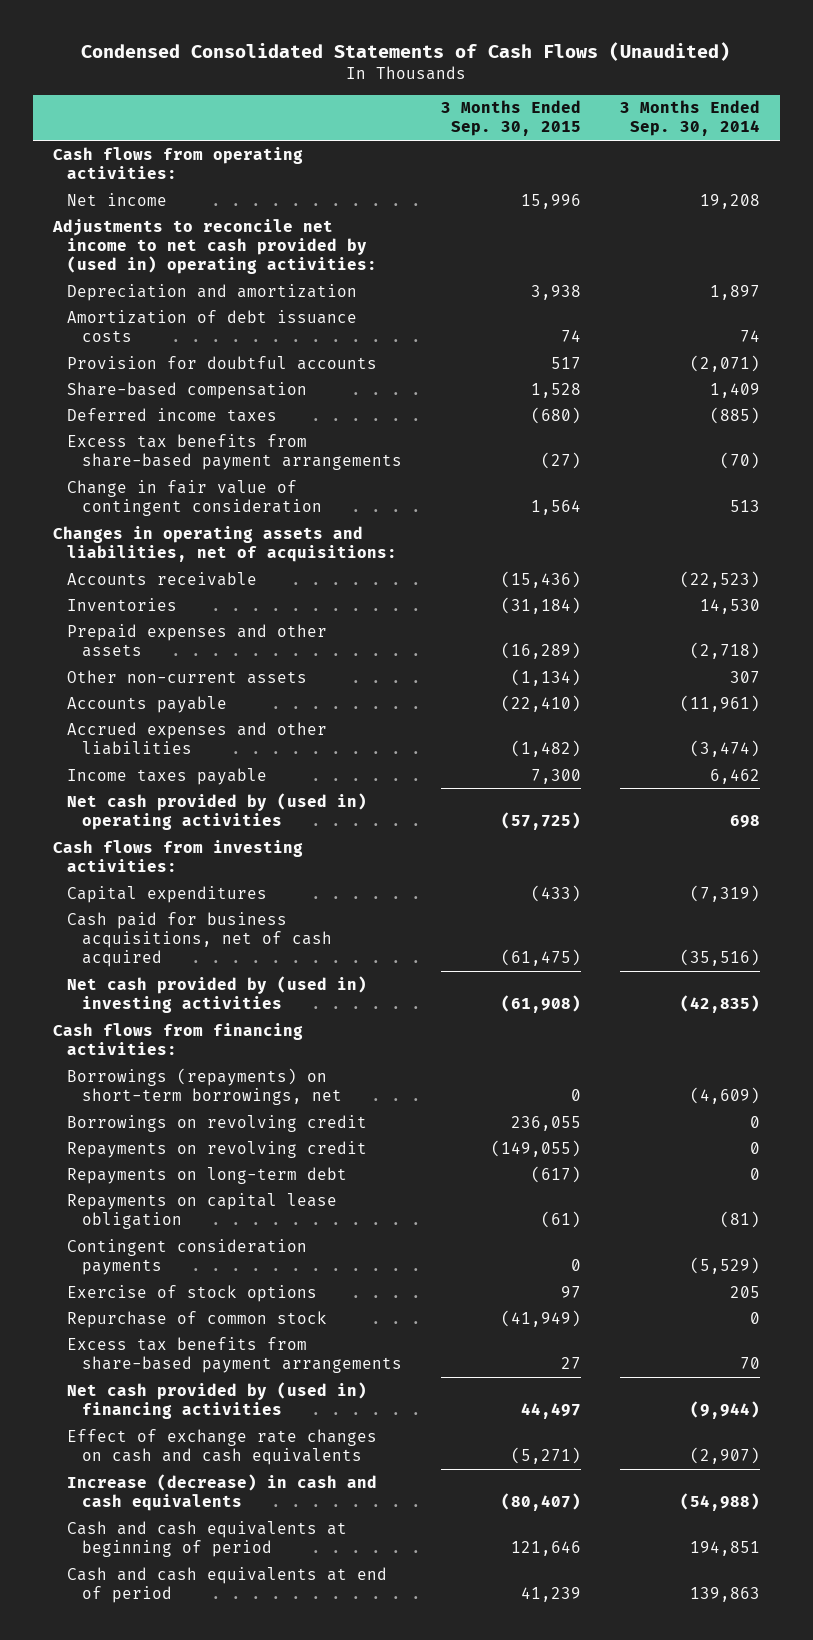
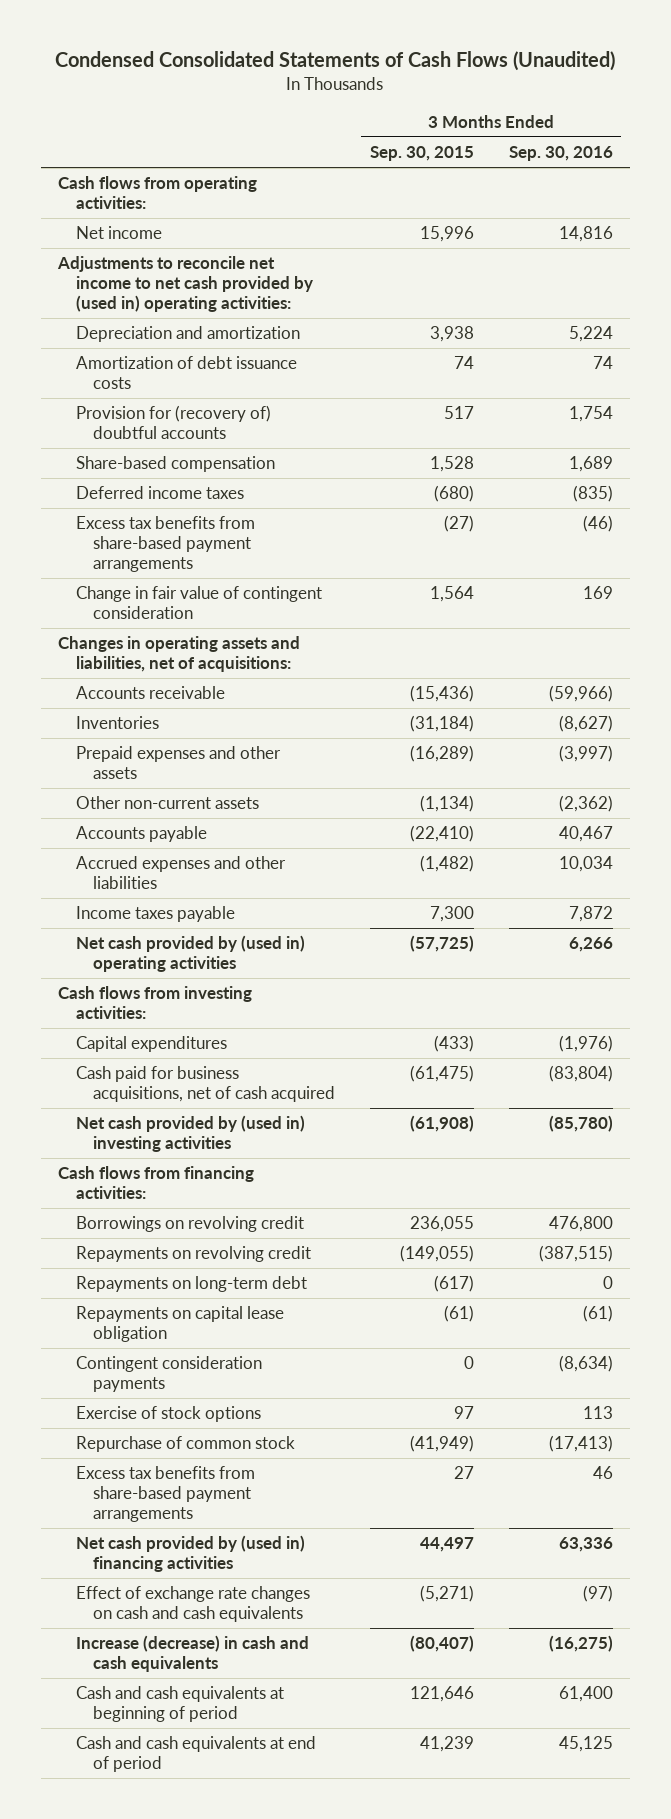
[619,100,760,137] 3 Months Ended Sep. 30, 2014 -> none
none -> [508,146,613,162] Sep. 30, 2016
[67,355,378,370] Provision for doubtful accounts -> [75,405,271,439] Provision for (recovery of) doubtful accounts
[67,1067,342,1105] Borrowings (repayments) on short-term borrowings, net -> none

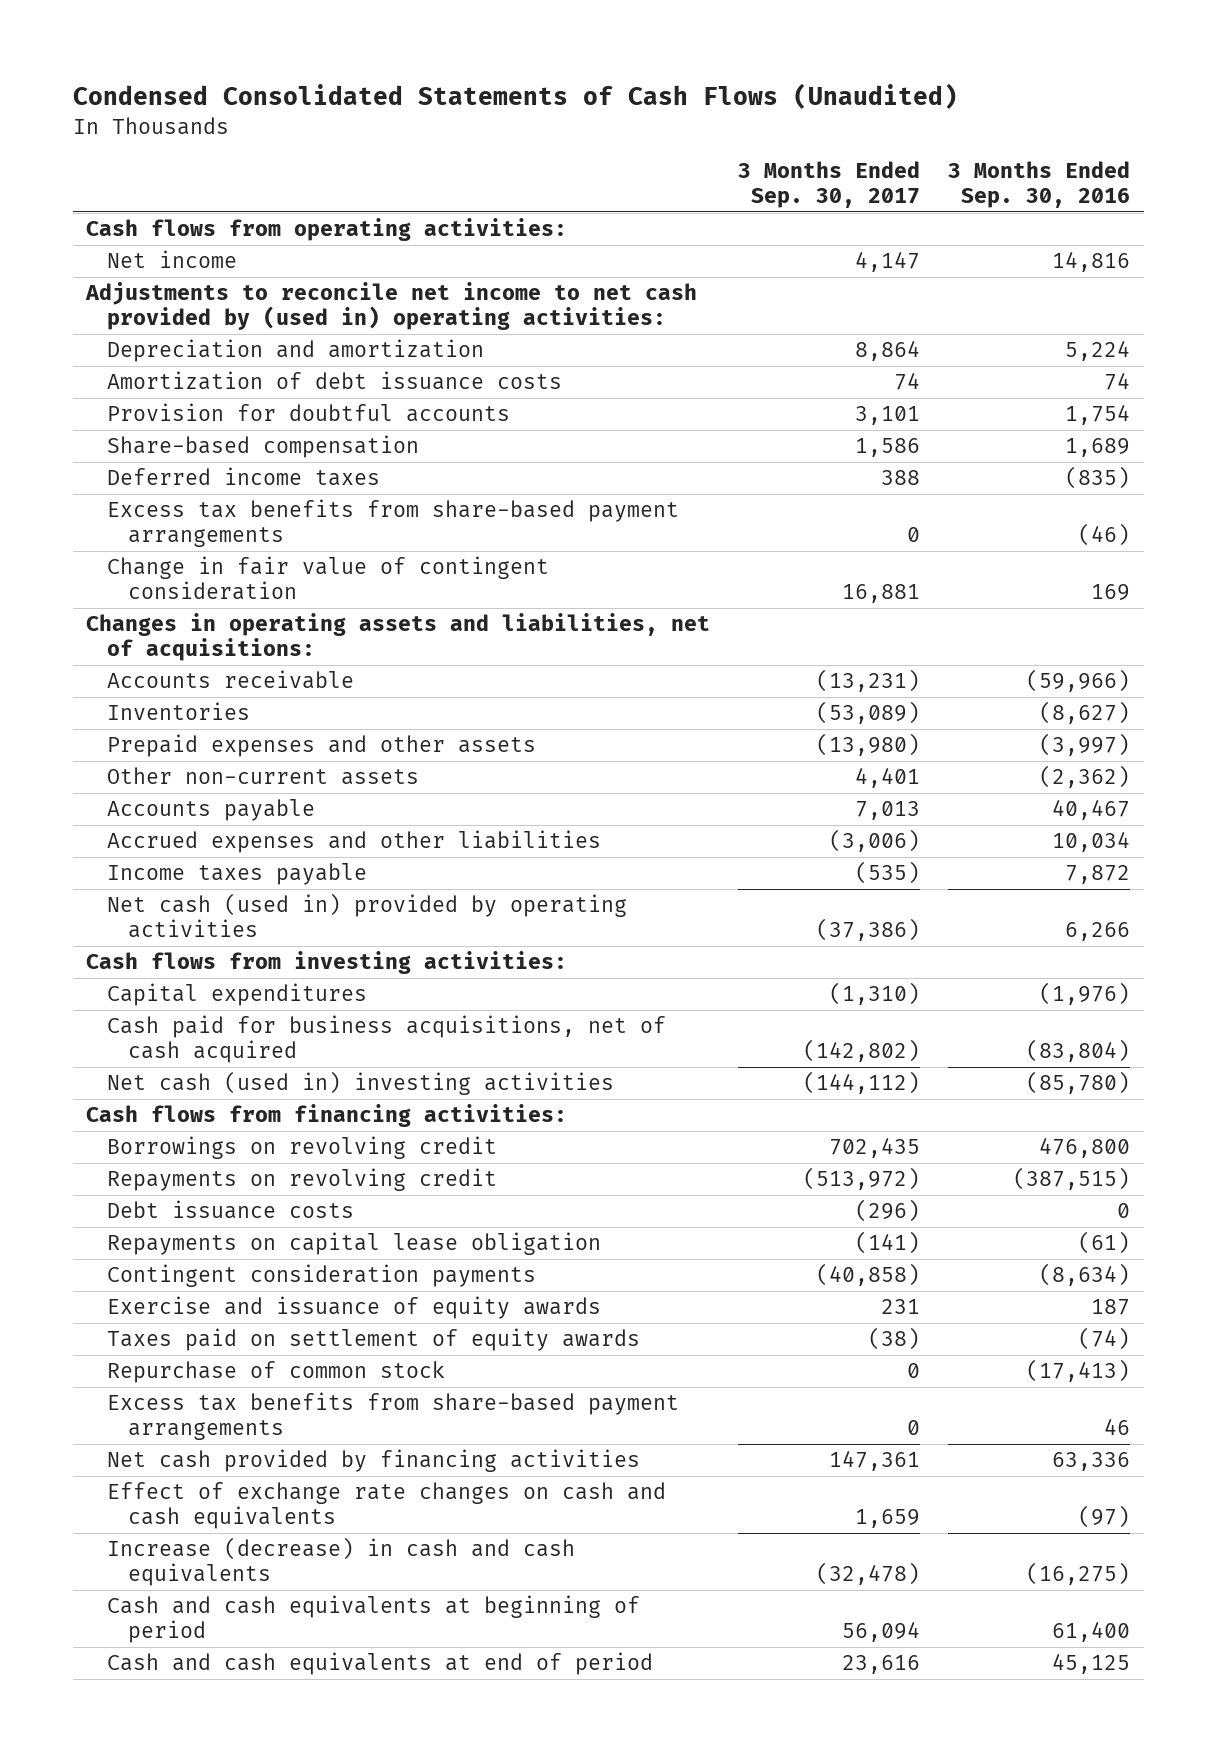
[369,146,474,162] Sep. 30, 2015 -> none
none -> [738,161,921,209] 3 Months Ended Sep. 30, 2017
[75,405,271,439] Provision for (recovery of) doubtful accounts -> [107,403,511,423] Provision for doubtful accounts
[75,935,305,972] Net cash provided by (used in) operating activities -> [107,893,628,939] Net cash (used in) provided by operating activities
[75,1115,305,1152] Net cash provided by (used in) investing activities -> [107,1071,615,1096] Net cash (used in) investing activities
[75,1276,307,1293] Repayments on long-term debt -> none
none -> [107,1200,355,1220] Debt issuance costs
[75,1406,261,1423] Exercise of stock options -> none
none -> [107,1296,602,1320] Exercise and issuance of equity awards
none -> [107,1328,641,1352] Taxes paid on settlement of equity awards
[75,1535,305,1572] Net cash provided by (used in) financing activities -> [107,1449,641,1473] Net cash provided by financing activities

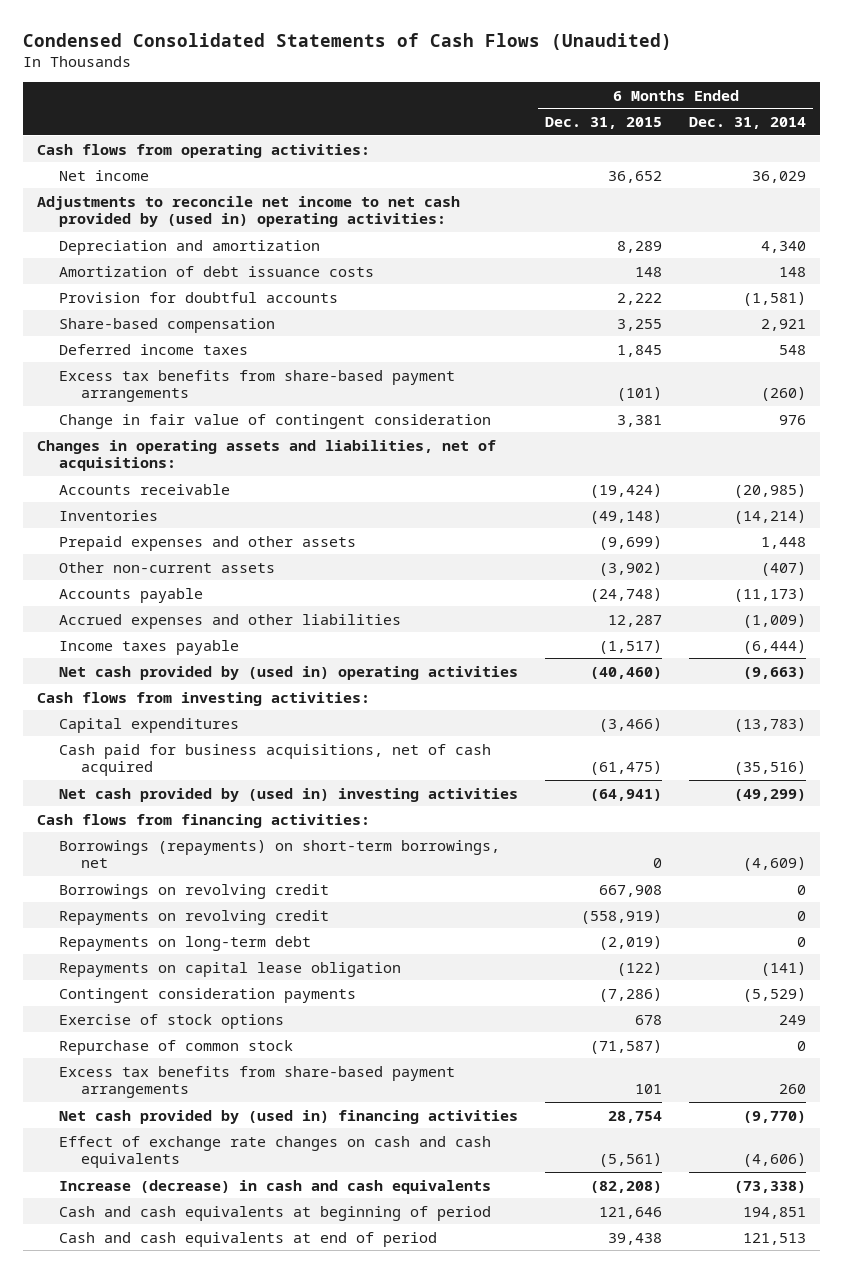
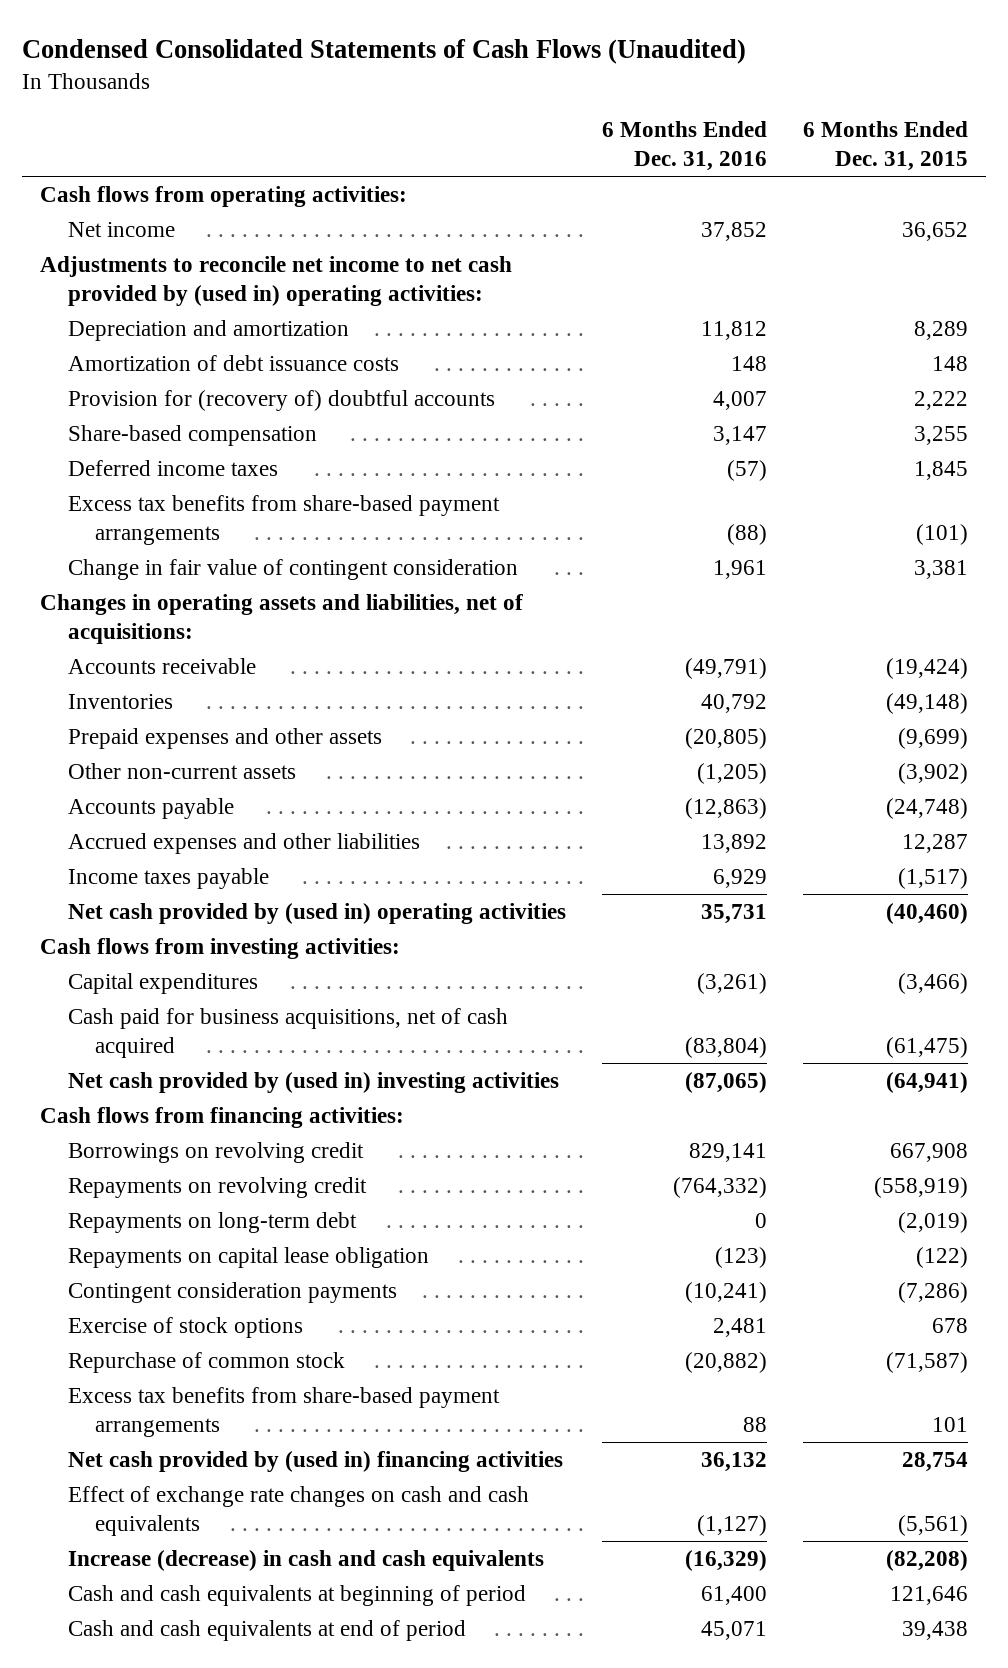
[689,116,807,129] Dec. 31, 2014 -> none
none -> [601,121,767,172] 6 Months Ended Dec. 31, 2016
[58,291,338,303] Provision for doubtful accounts -> [67,390,495,412] Provision for (recovery of) doubtful accounts
[58,839,500,869] Borrowings (repayments) on short-term borrowings, net -> none

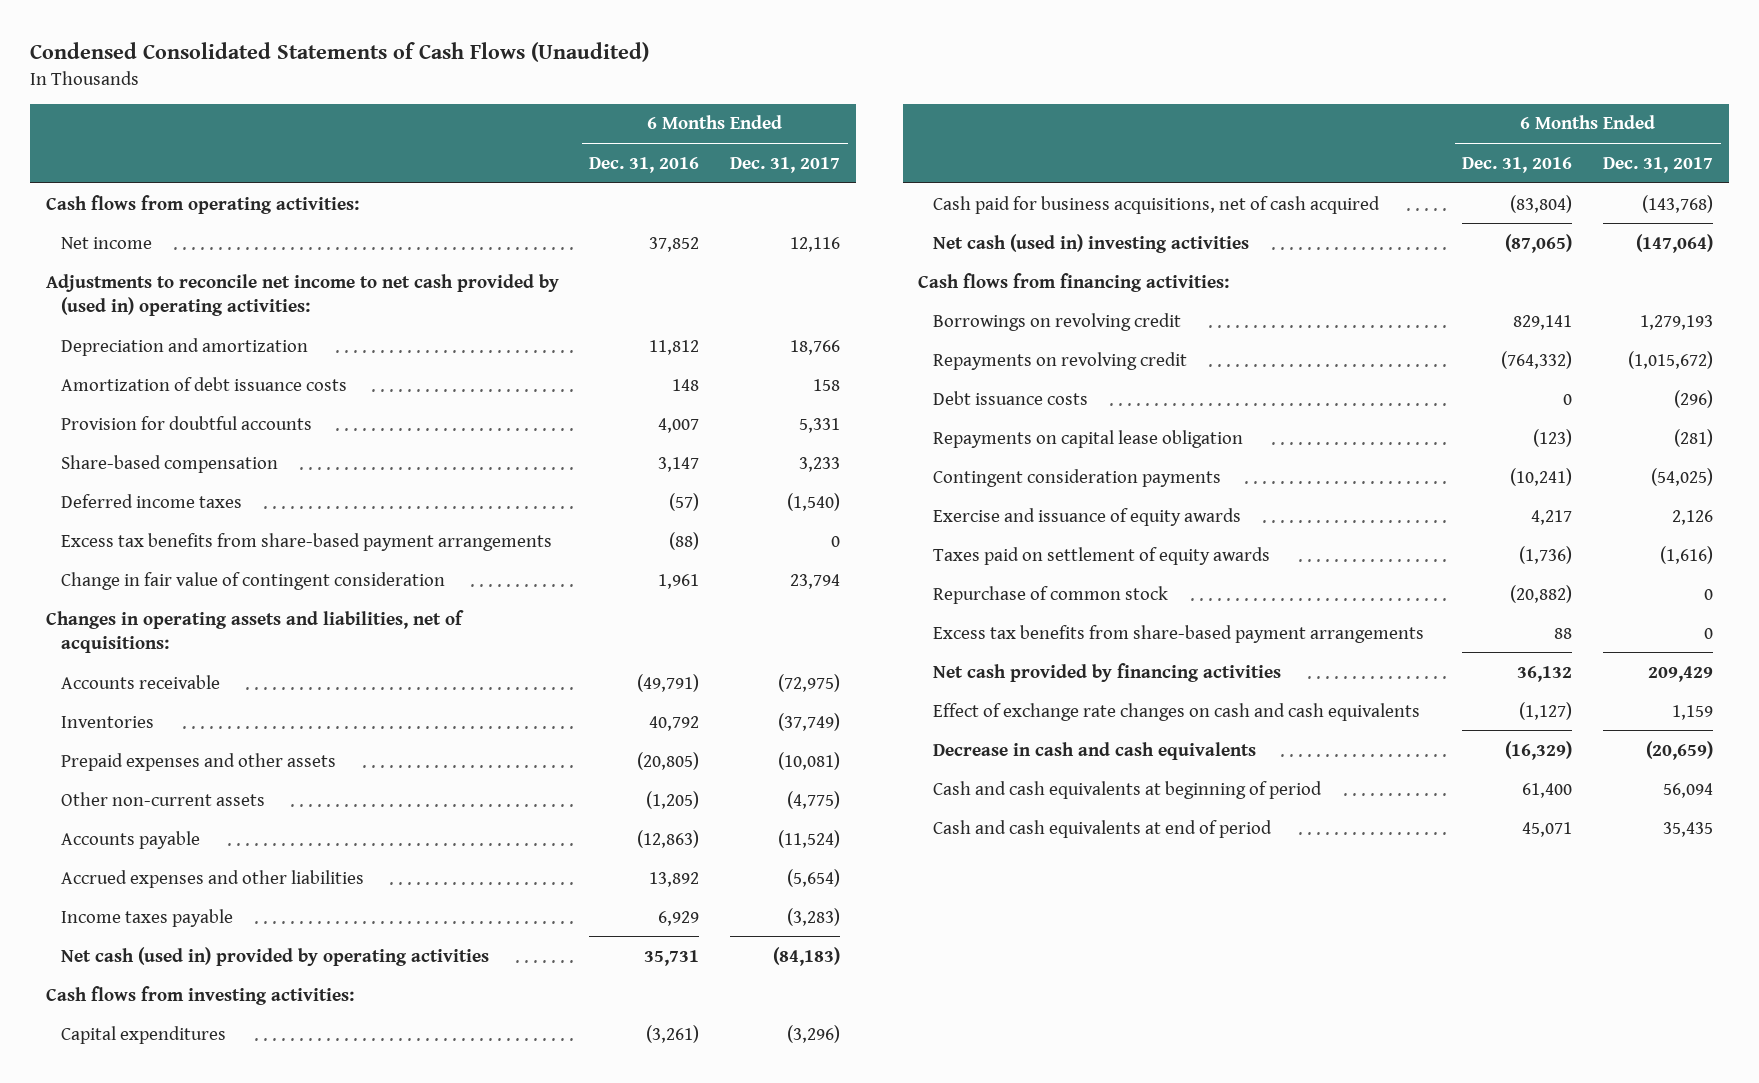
[802,121,968,172] 6 Months Ended Dec. 31, 2015 -> none
none -> [730,156,841,173] Dec. 31, 2017
[67,390,495,412] Provision for (recovery of) doubtful accounts -> [60,415,312,430] Provision for doubtful accounts
[67,903,566,925] Net cash provided by (used in) operating activities -> [60,946,489,966] Net cash (used in) provided by operating activities
[67,1072,559,1094] Net cash provided by (used in) investing activities -> [933,233,1250,253] Net cash (used in) investing activities
[67,1212,357,1234] Repayments on long-term debt -> none
none -> [933,390,1089,405] Debt issuance costs
[67,1317,303,1339] Exercise of stock options -> none
none -> [933,507,1242,526] Exercise and issuance of equity awards
none -> [933,546,1271,565] Taxes paid on settlement of equity awards
[67,1451,563,1473] Net cash provided by (used in) financing activities -> [933,662,1282,682] Net cash provided by financing activities
[67,1550,544,1572] Increase (decrease) in cash and cash equivalents -> [933,741,1257,760] Decrease in cash and cash equivalents

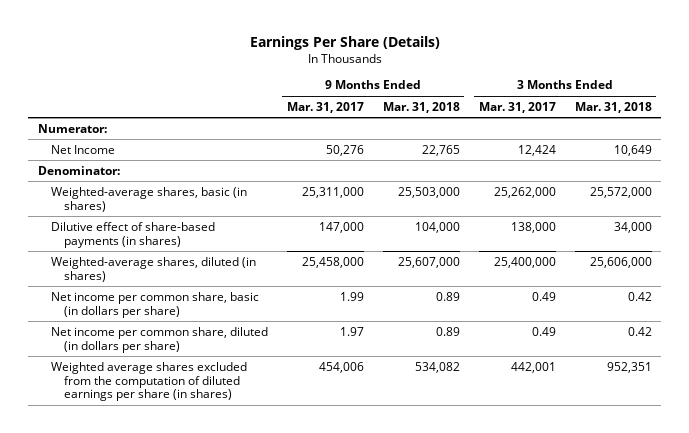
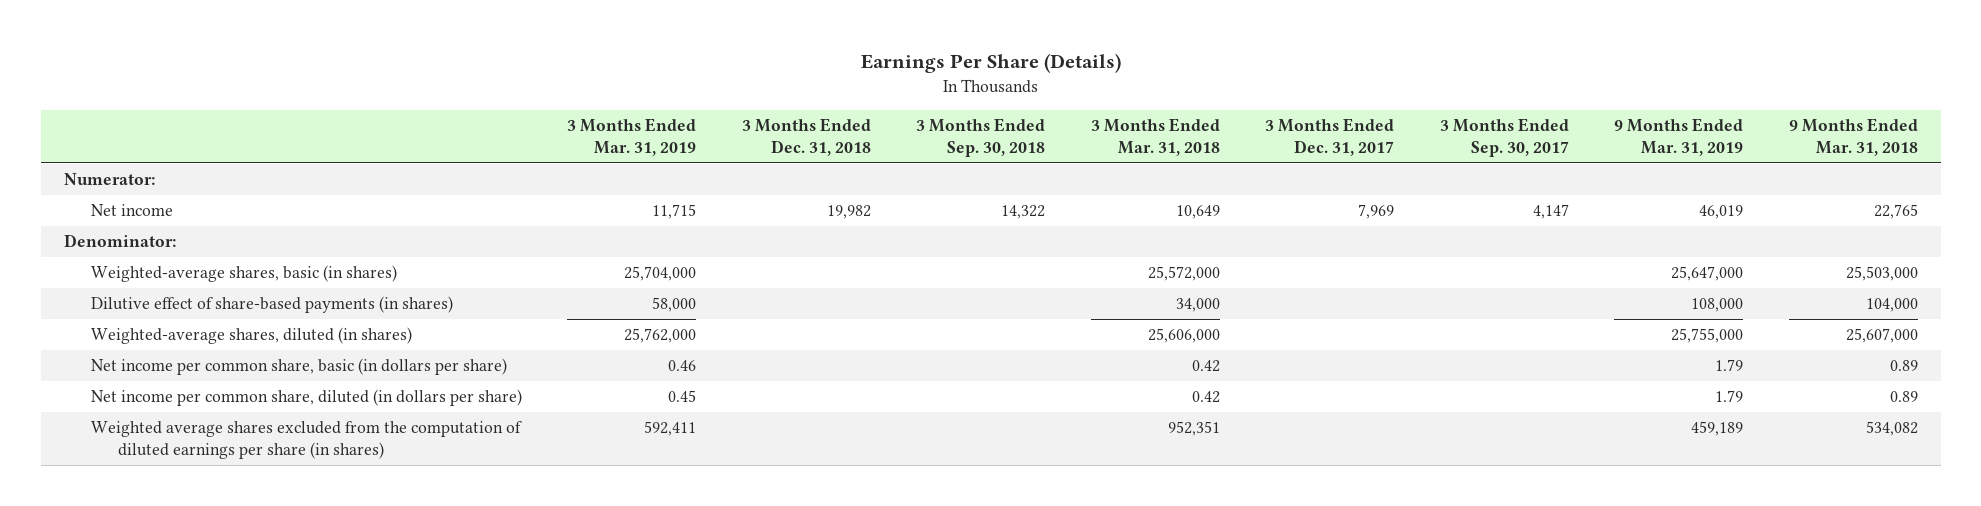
[286,101,364,113] Mar. 31, 2017 -> none
[478,101,556,113] Mar. 31, 2017 -> none
none -> [567,118,697,157] 3 Months Ended Mar. 31, 2019
none -> [741,118,871,157] 3 Months Ended Dec. 31, 2018
none -> [916,118,1046,158] 3 Months Ended Sep. 30, 2018
none -> [1265,118,1395,157] 3 Months Ended Dec. 31, 2017
none -> [1439,118,1569,158] 3 Months Ended Sep. 30, 2017
none -> [1614,118,1744,157] 9 Months Ended Mar. 31, 2019
[50,144,115,154] Net Income -> [90,204,173,217] Net income

